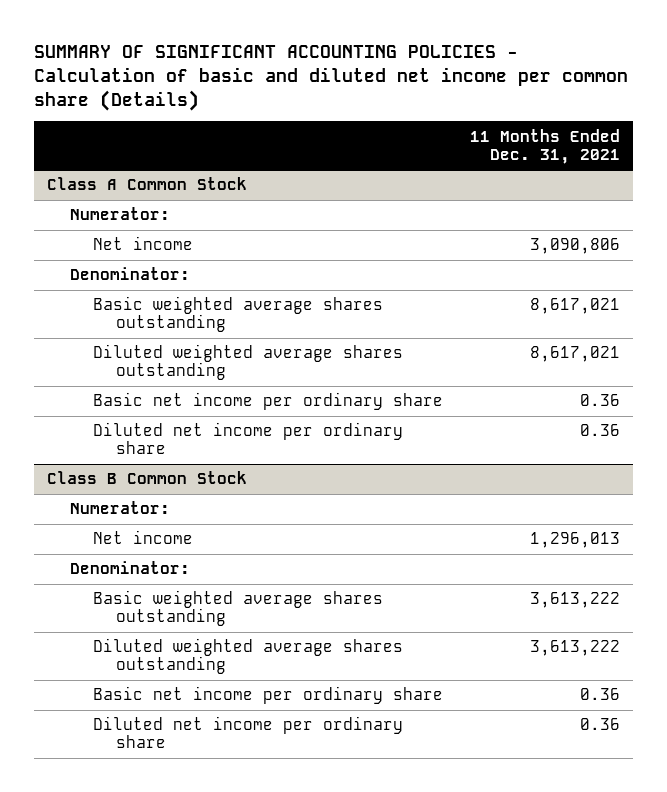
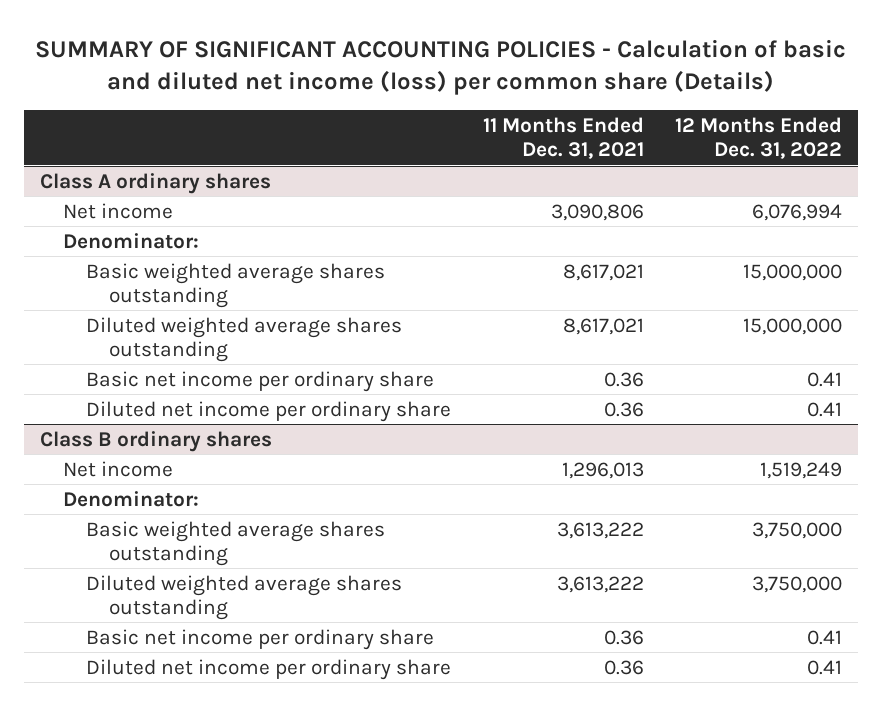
[34,45,629,112] SUMMARY OF SIGNIFICANT ACCOUNTING POLICIES - Calculation of basic and diluted net income per common share (Details) -> [35,38,847,96] SUMMARY OF SIGNIFICANT ACCOUNTING POLICIES - Calculation of basic and diluted net income (loss) per common share (Details)
none -> [675,117,843,160] 12 Months Ended Dec. 31, 2022
[70,207,171,221] Numerator: -> none
[47,177,248,191] Class A Common Stock -> [39,172,271,194] Class A ordinary shares
[70,501,171,515] Numerator: -> none
[47,471,248,485] Class B Common Stock -> [39,430,272,452] Class B ordinary shares

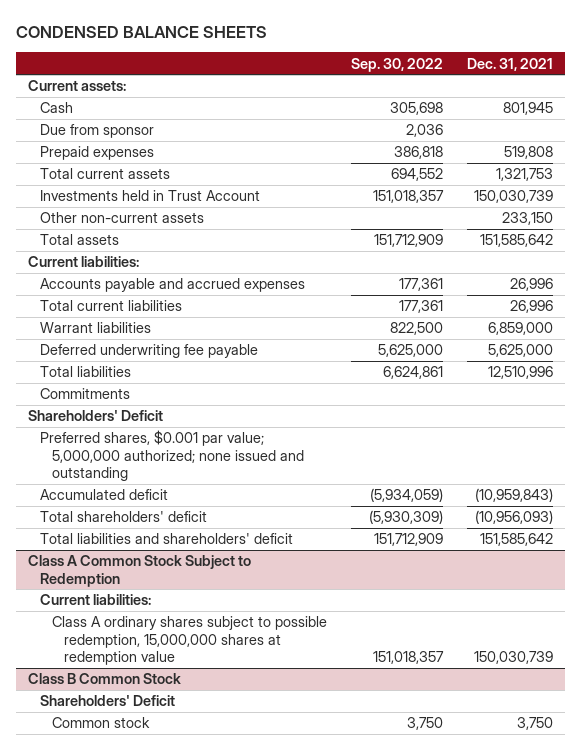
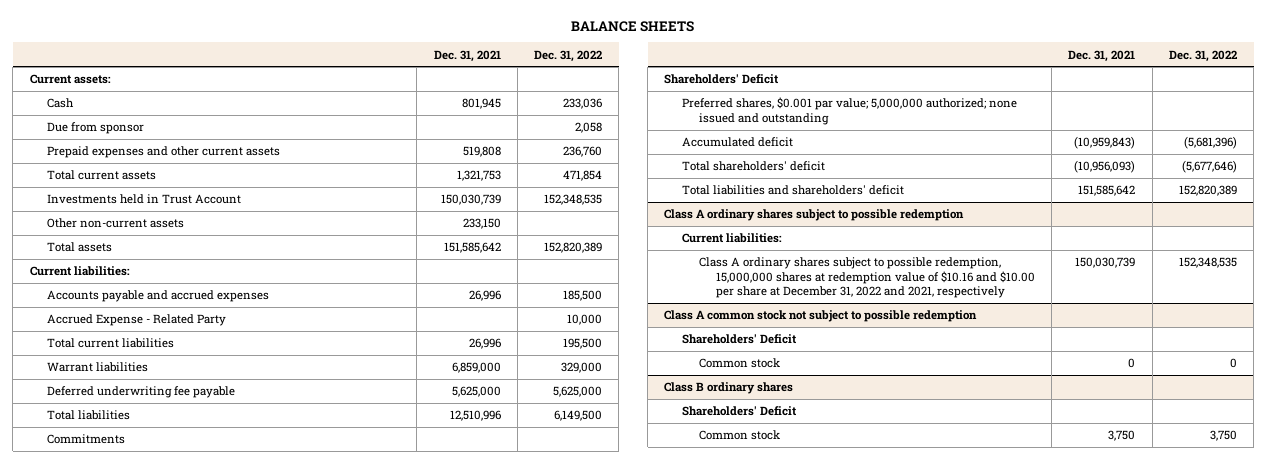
[15,25,267,38] CONDENSED BALANCE SHEETS -> [571,20,695,32] BALANCE SHEETS
[350,57,443,72] Sep. 30, 2022 -> none
none -> [534,49,603,62] Dec. 31, 2022
[39,146,154,161] Prepaid expenses -> [46,146,280,159] Prepaid expenses and other current assets
none -> [46,314,226,327] Accrued Expense - Related Party
[27,555,251,587] Class A Common Stock Subject to Redemption -> [664,209,965,222] Class A ordinary shares subject to possible redemption
[27,673,181,685] Class B Common Stock -> none
[51,616,327,665] Class A ordinary shares subject to possible redemption, 15,000,000 shares at redemption value -> [698,257,1035,299] Class A ordinary shares subject to possible redemption, 15,000,000 shares at redemption value of $10.16 and $10.00 per share at December 31, 2022 and 2021, respectively
none -> [664,310,978,323] Class A common stock not subject to possible redemption
none -> [698,358,780,369] Common stock
none -> [664,382,794,395] Class B ordinary shares
none -> [681,406,797,417] Shareholders' Deficit

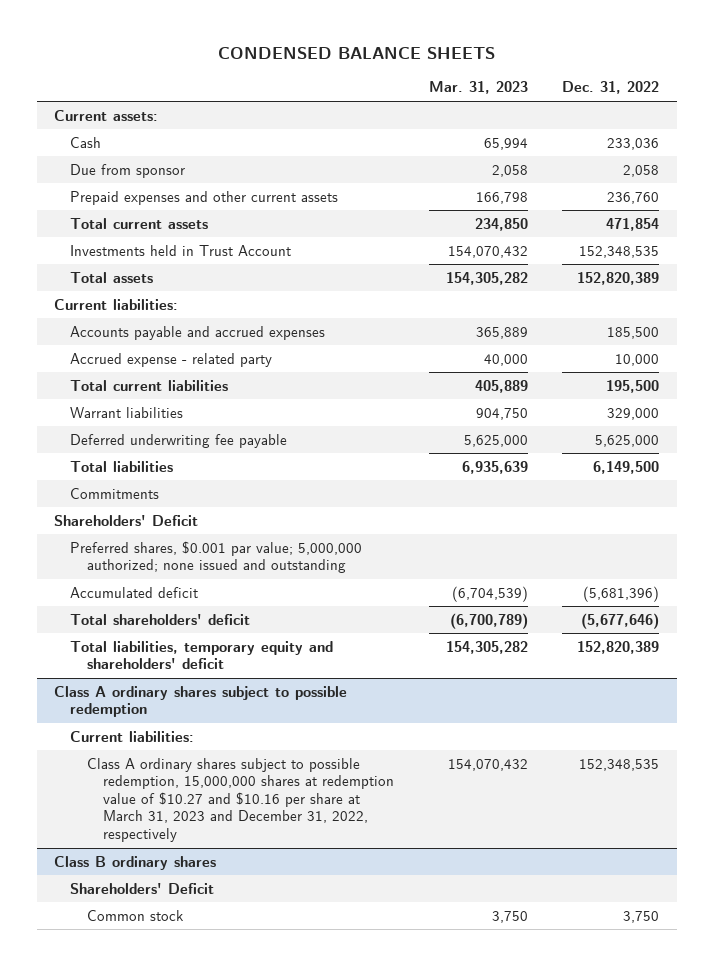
[571,20,695,32] BALANCE SHEETS -> [217,47,495,60] CONDENSED BALANCE SHEETS
[433,49,501,62] Dec. 31, 2021 -> none
none -> [428,81,528,95] Mar. 31, 2023
[46,218,184,229] Other non-current assets -> none
[46,314,226,327] Accrued Expense - Related Party -> [70,352,273,367] Accrued expense - related party
[681,185,904,196] Total liabilities and shareholders' deficit -> [70,640,334,670] Total liabilities, temporary equity and shareholders' deficit
[664,310,978,323] Class A common stock not subject to possible redemption -> none
[681,334,797,345] Shareholders' Deficit -> none
[698,358,780,369] Common stock -> none
[698,257,1035,299] Class A ordinary shares subject to possible redemption, 15,000,000 shares at redemption value of $10.16 and $10.00 per share at December 31, 2022 and 2021, respectively -> [86,757,394,842] Class A ordinary shares subject to possible redemption, 15,000,000 shares at redemption value of $10.27 and $10.16 per share at March 31, 2023 and December 31, 2022, respectively

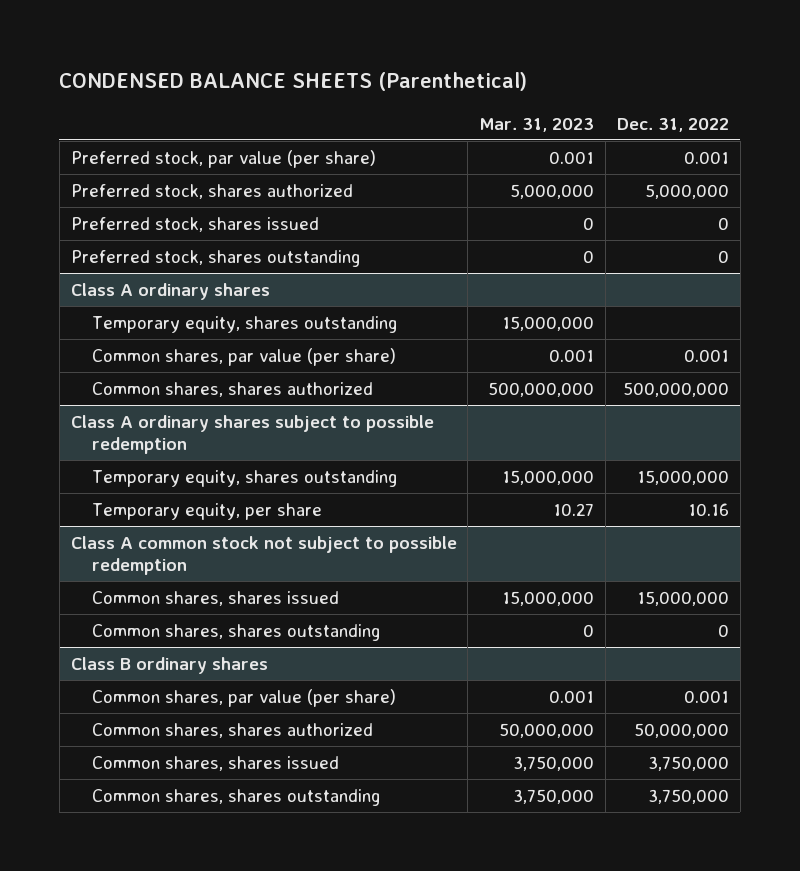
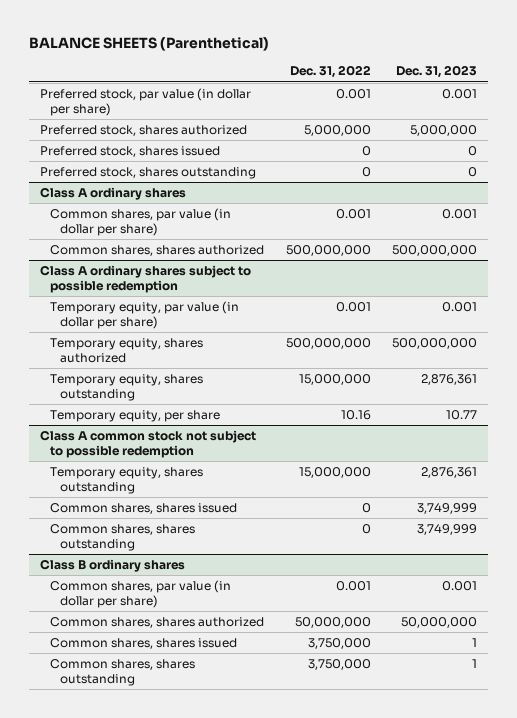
[59,72,528,92] CONDENSED BALANCE SHEETS (Parenthetical) -> [29,36,270,51] BALANCE SHEETS (Parenthetical)
[479,117,595,132] Mar. 31, 2023 -> none
none -> [396,65,478,79] Dec. 31, 2023
[70,149,376,168] Preferred stock, par value (per share) -> [39,88,251,117] Preferred stock, par value (in dollar per share)
[91,315,397,333] Temporary equity, shares outstanding -> none
[91,347,396,366] Common shares, par value (per share) -> [49,208,231,237] Common shares, par value (in dollar per share)
none -> [49,301,239,330] Temporary equity, par value (in dollar per share)
none -> [49,338,203,364] Temporary equity, shares authorized
none -> [49,467,203,495] Temporary equity, shares outstanding
[636,590,729,606] 15,000,000 -> [361,503,371,514] 0
[91,688,396,707] Common shares, par value (per share) -> [49,580,231,609] Common shares, par value (in dollar per share)

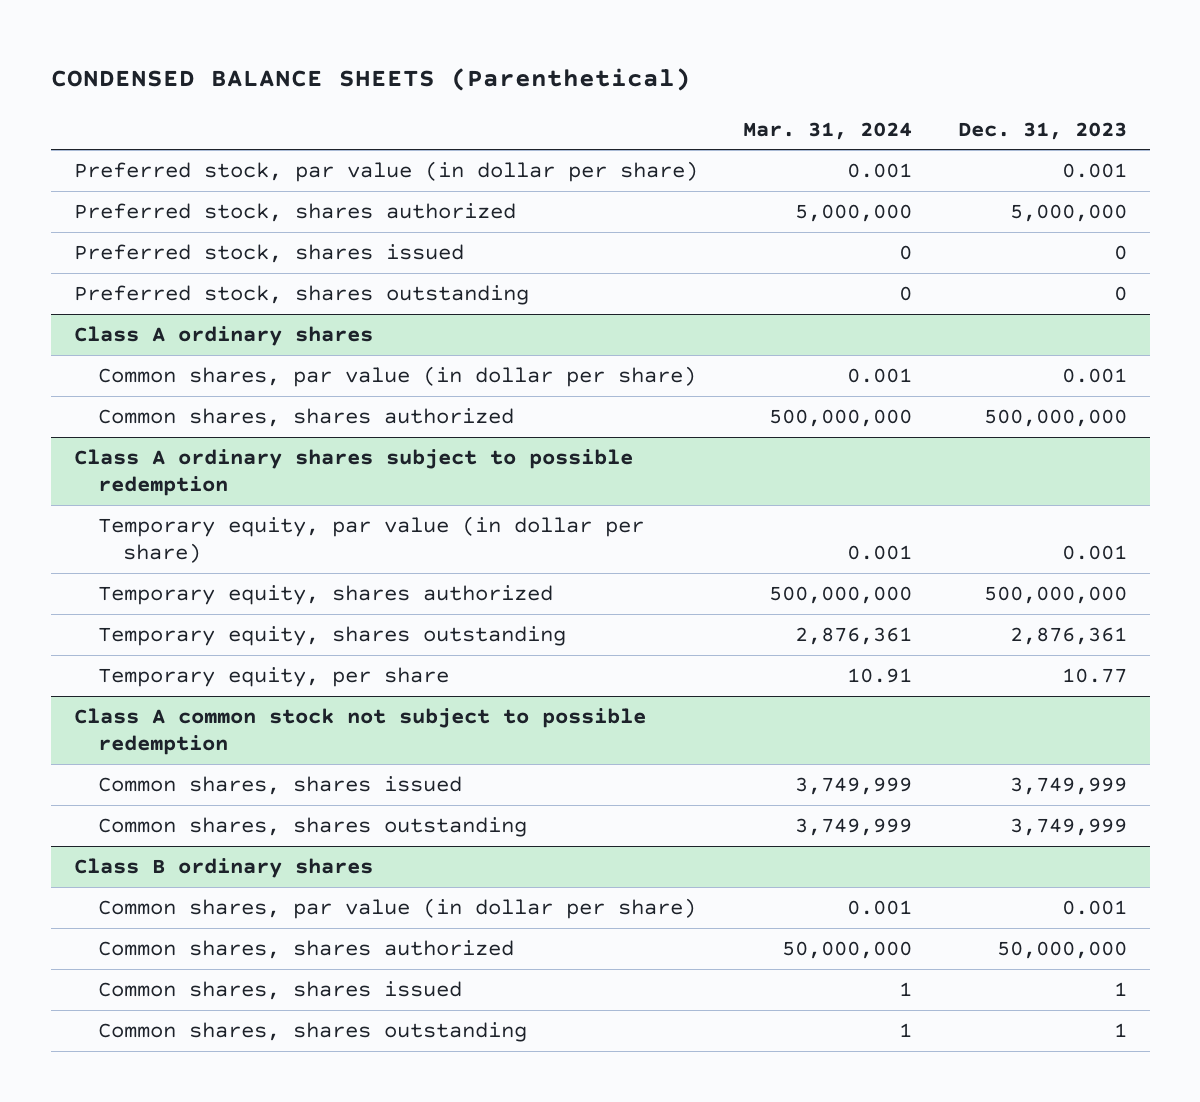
[29,36,270,51] BALANCE SHEETS (Parenthetical) -> [50,67,691,91] CONDENSED BALANCE SHEETS (Parenthetical)
[289,65,371,79] Dec. 31, 2022 -> none
none -> [743,121,913,140] Mar. 31, 2024
[49,467,203,495] Temporary equity, shares outstanding -> none

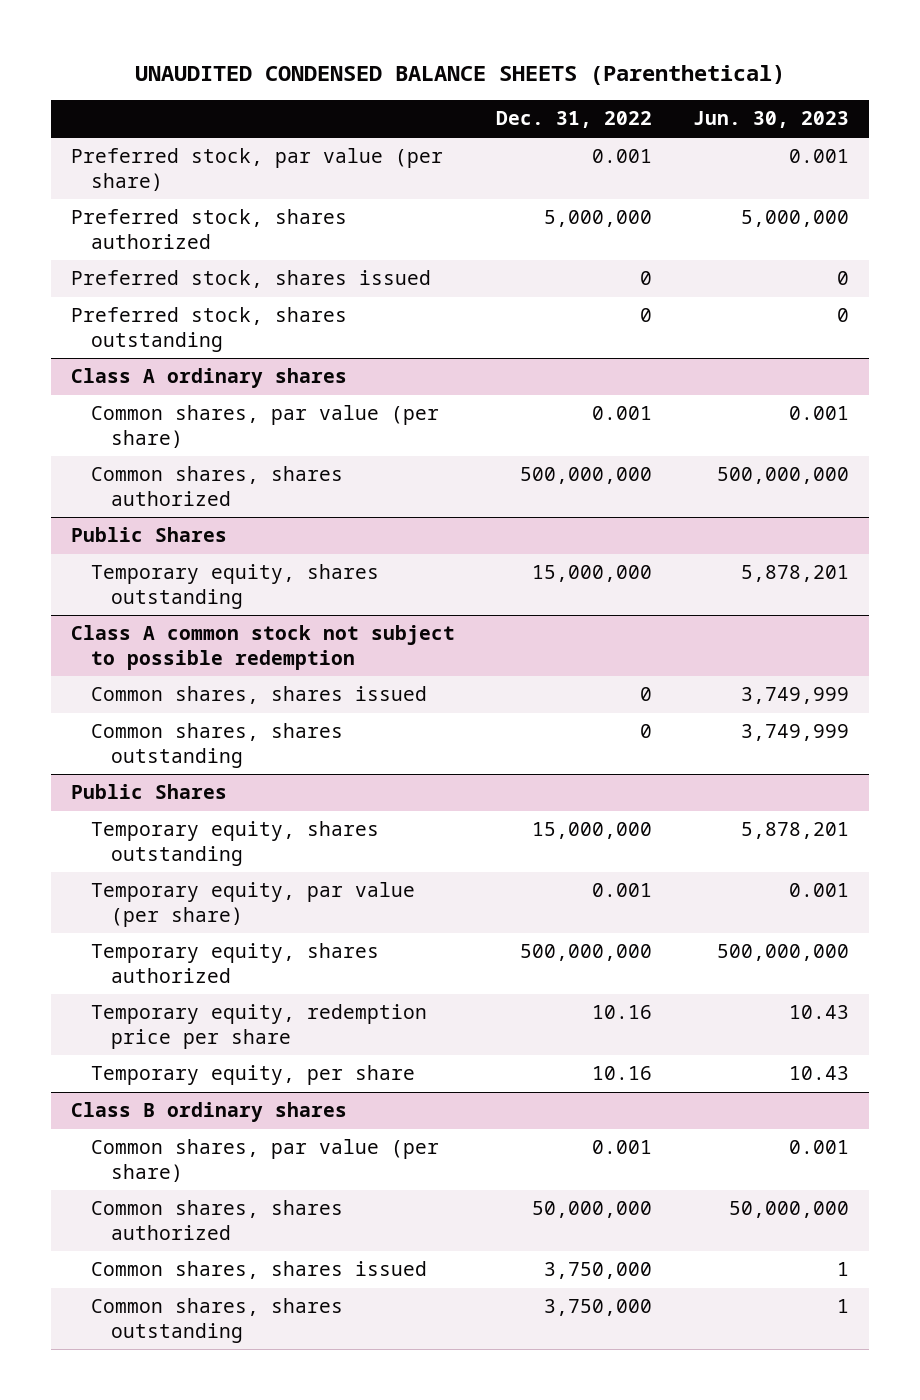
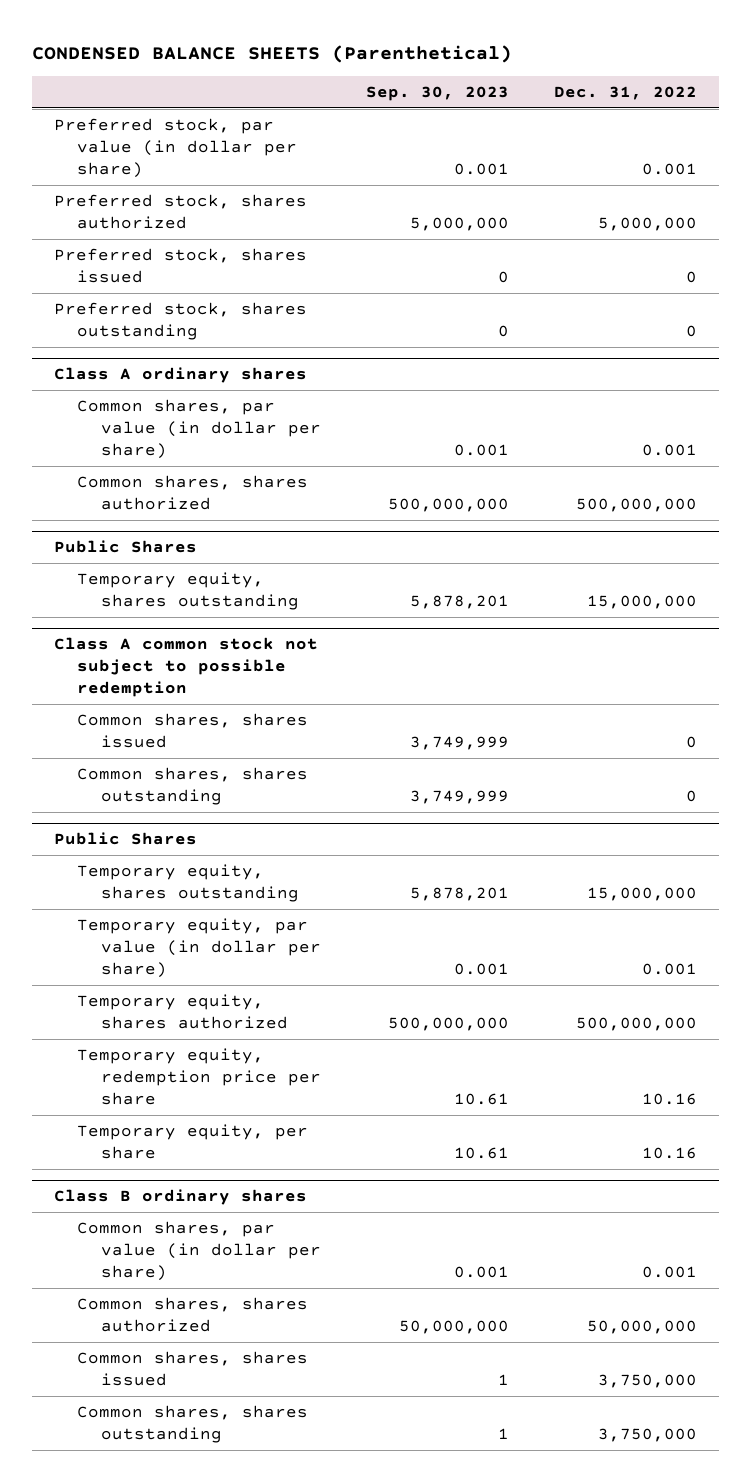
[135,64,786,85] UNAUDITED CONDENSED BALANCE SHEETS (Parenthetical) -> [31,44,512,63] CONDENSED BALANCE SHEETS (Parenthetical)
[692,111,849,129] Jun. 30, 2023 -> none
none -> [365,86,509,102] Sep. 30, 2023
[71,148,444,191] Preferred stock, par value (per share) -> [54,117,298,179] Preferred stock, par value (in dollar per share)
[91,405,440,448] Common shares, par value (per share) -> [77,398,321,460] Common shares, par value (in dollar per share)
[91,882,416,927] Temporary equity, par value (per share) -> [77,917,321,979] Temporary equity, par value (in dollar per share)
[91,1139,440,1182] Common shares, par value (per share) -> [77,1220,321,1282] Common shares, par value (in dollar per share)

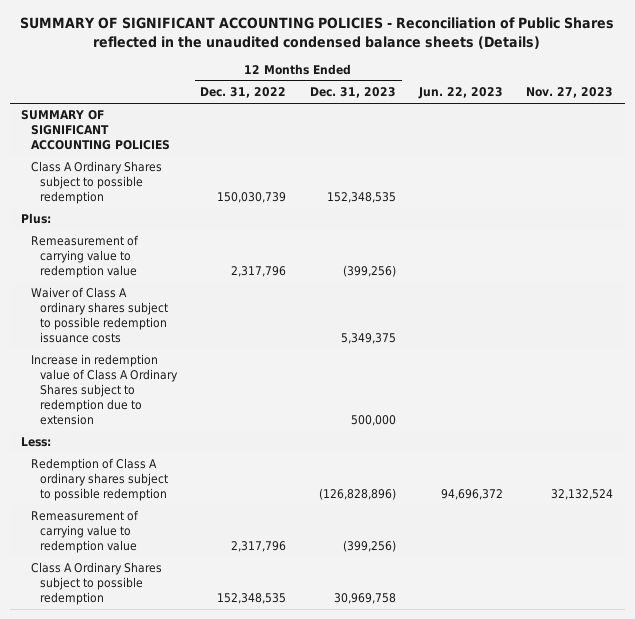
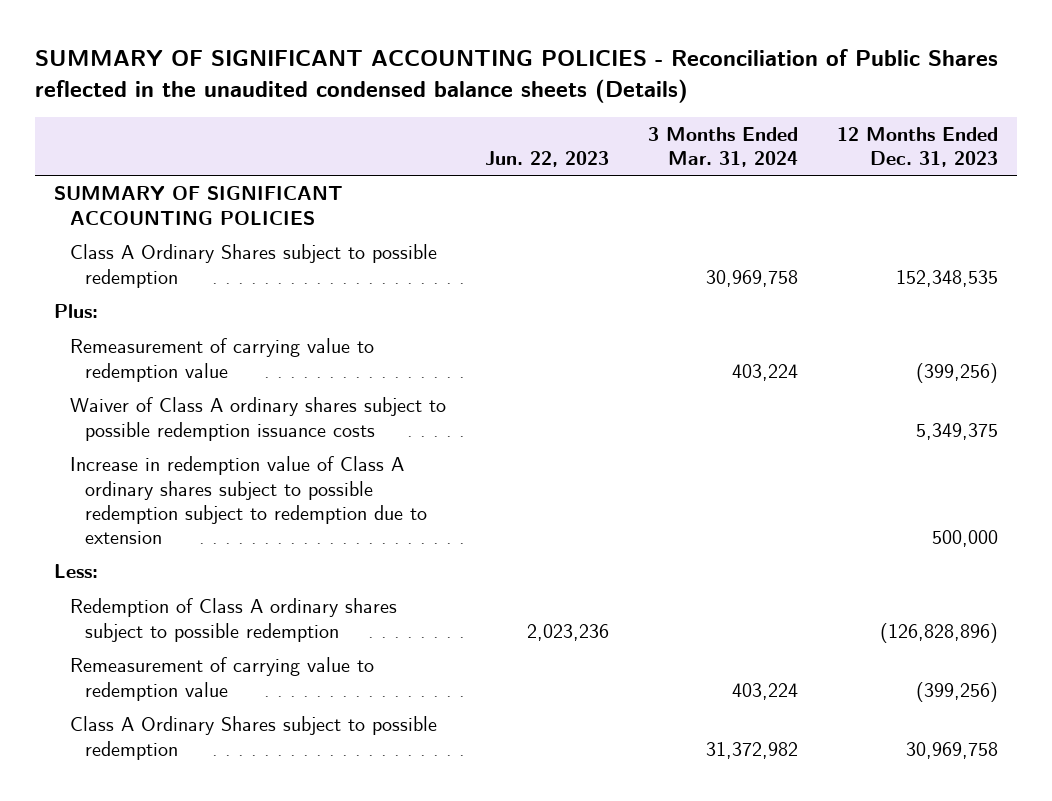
[200,87,287,99] Dec. 31, 2022 -> none
[526,87,614,99] Nov. 27, 2023 -> none
none -> [647,126,798,168] 3 Months Ended Mar. 31, 2024
[30,354,179,426] Increase in redemption value of Class A Ordinary Shares subject to redemption due to extension -> [69,456,428,545] Increase in redemption value of Class A ordinary shares subject to possible redemption subject to redemption due to extension
[441,489,504,501] 94,696,372 -> [526,623,609,641] 2,023,236

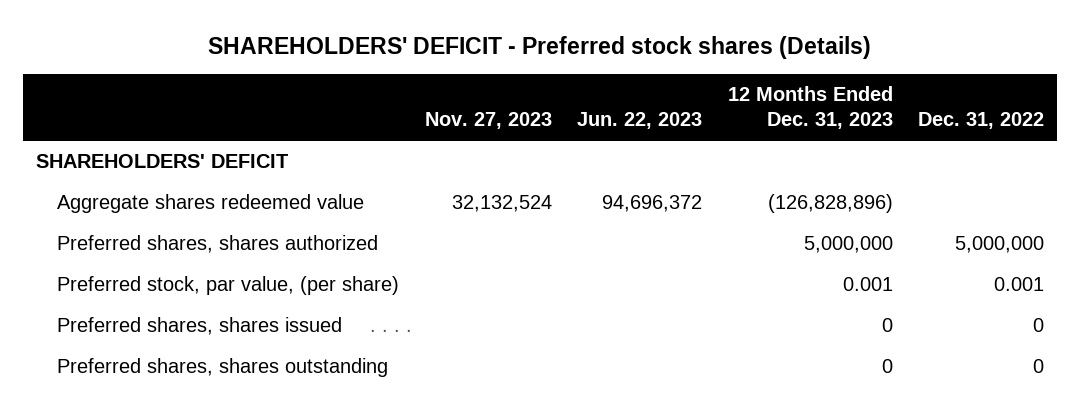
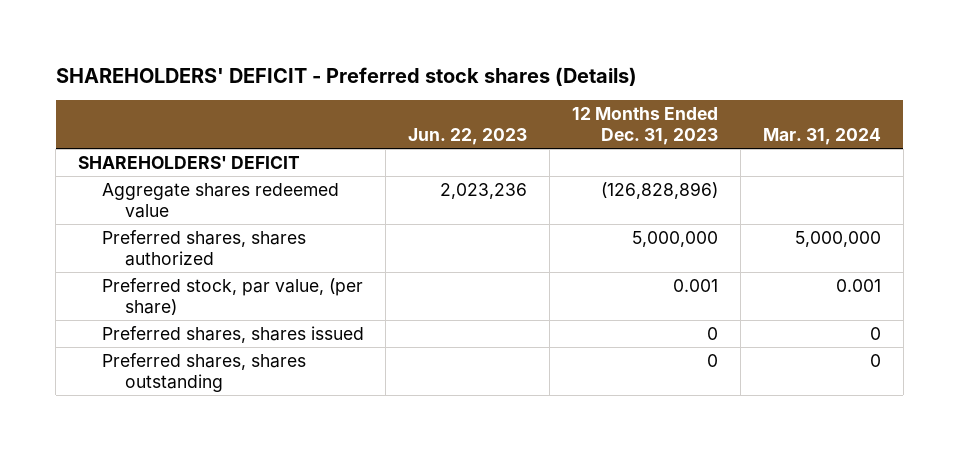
[424,112,552,130] Nov. 27, 2023 -> none
[918,112,1045,130] Dec. 31, 2022 -> none
none -> [762,128,881,146] Mar. 31, 2024
[602,195,703,213] 94,696,372 -> [440,182,528,199] 2,023,236

